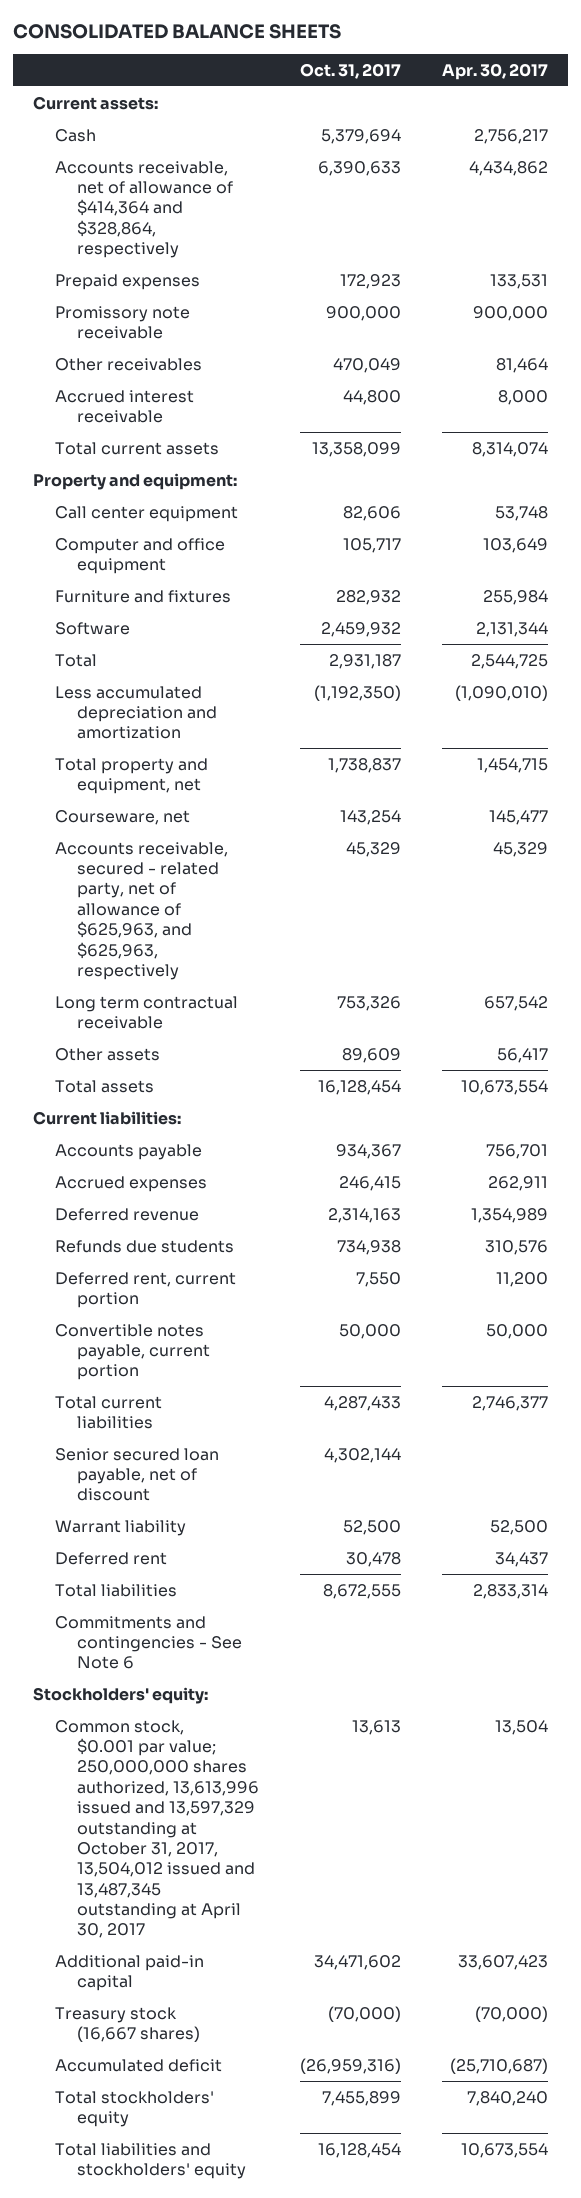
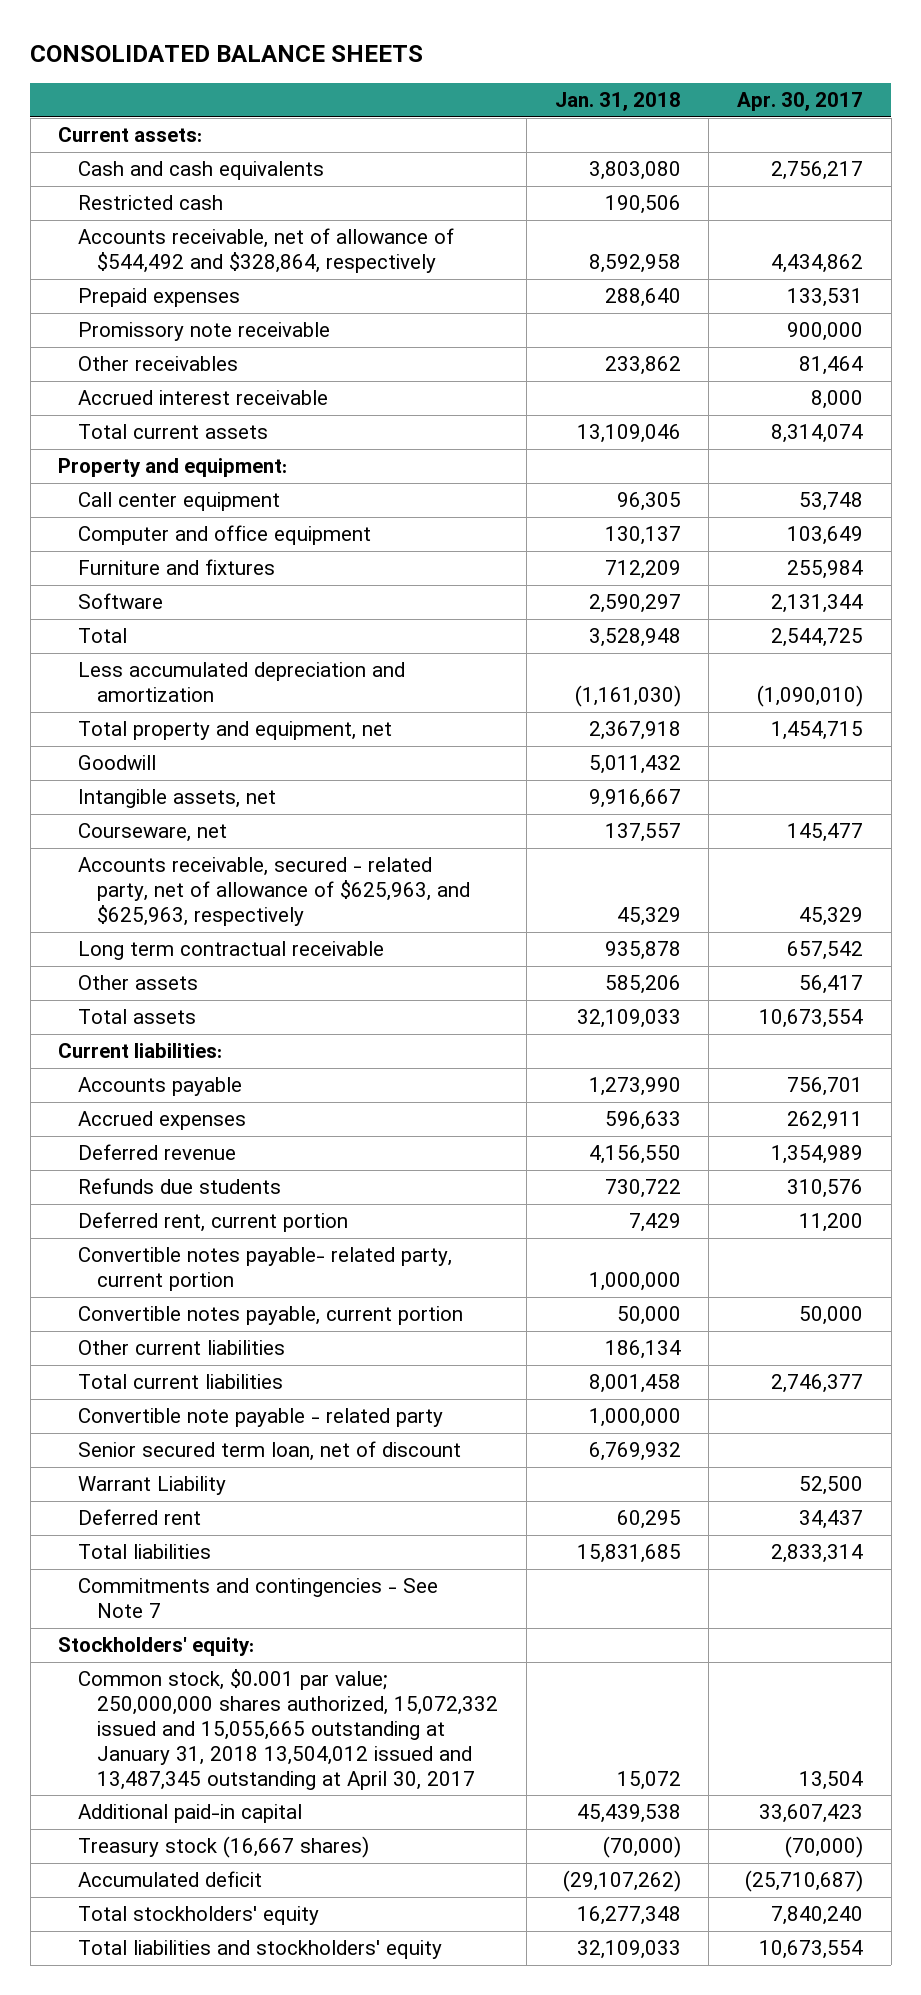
[299,62,401,79] Oct. 31, 2017 -> none
none -> [554,92,681,112] Jan. 31, 2018
[55,128,97,142] Cash -> [77,161,324,181] Cash and cash equivalents
none -> [77,195,223,211] Restricted cash
[55,160,234,259] Accounts receivable, net of allowance of $414,364 and $328,864, respectively -> [77,228,454,274] Accounts receivable, net of allowance of $544,492 and $328,864, respectively
none -> [77,755,156,771] Goodwill
none -> [77,789,276,809] Intangible assets, net
none -> [77,1247,452,1292] Convertible notes payable- related party, current portion
none -> [77,1340,285,1356] Other current liabilities
none -> [77,1408,443,1428] Convertible note payable - related party
[55,1447,220,1502] Senior secured loan payable, net of discount -> [77,1441,461,1462] Senior secured term loan, net of discount
[55,1519,187,1536] Warrant liability -> [77,1476,226,1496] Warrant Liability
[55,1615,243,1670] Commitments and contingencies - See Note 6 -> [77,1578,438,1619] Commitments and contingencies - See Note 7
[55,1719,260,1939] Common stock, $0.001 par value; 250,000,000 shares authorized, 13,613,996 issued and 13,597,329 outstanding at October 31, 2017, 13,504,012 issued and 13,487,345 outstanding at April 30, 2017 -> [77,1669,499,1790] Common stock, $0.001 par value; 250,000,000 shares authorized, 15,072,332 issued and 15,055,665 outstanding at January 31, 2018 13,504,012 issued and 13,487,345 outstanding at April 30, 2017

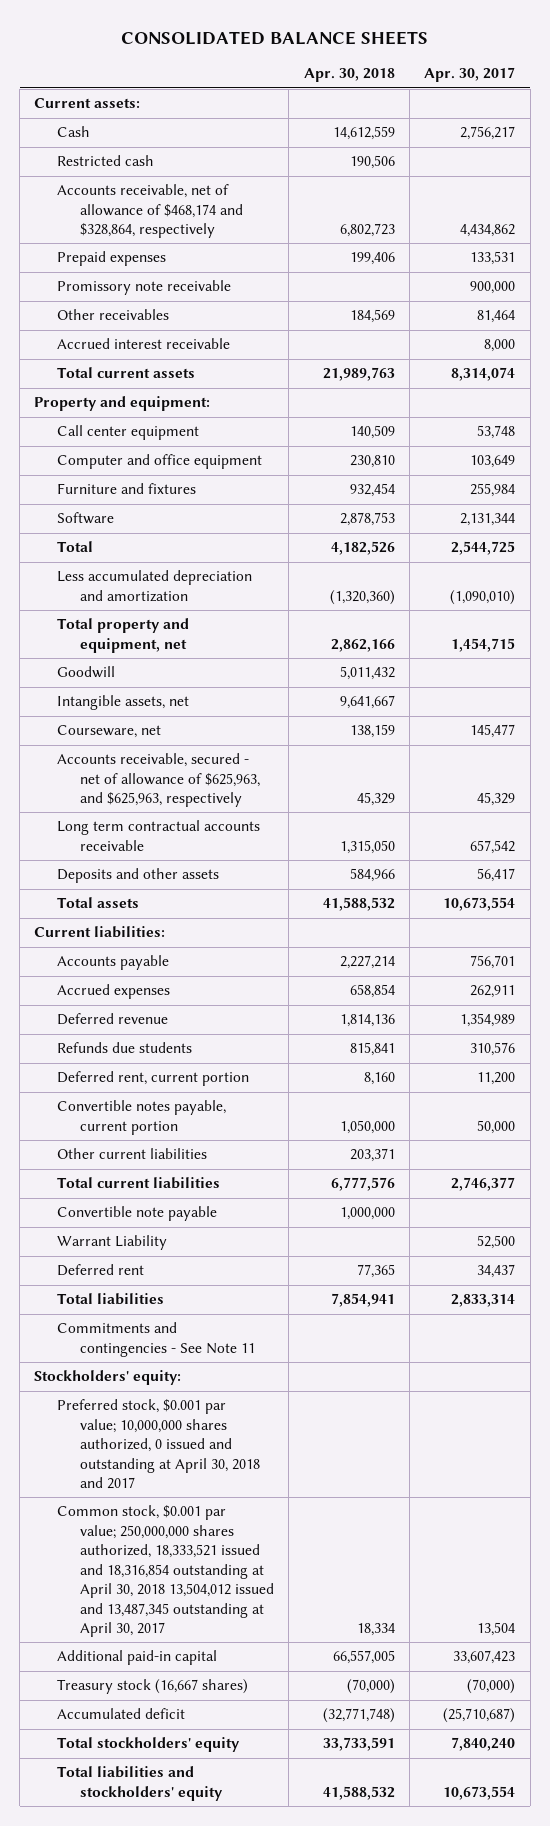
[554,92,681,112] Jan. 31, 2018 -> none
none -> [303,68,395,83] Apr. 30, 2018
[77,161,324,181] Cash and cash equivalents -> [57,126,91,138] Cash
[77,228,454,274] Accounts receivable, net of allowance of $544,492 and $328,864, respectively -> [57,184,243,239] Accounts receivable, net of allowance of $468,174 and $328,864, respectively
[77,857,471,926] Accounts receivable, secured - related party, net of allowance of $625,963, and $625,963, respectively -> [57,753,260,808] Accounts receivable, secured - net of allowance of $625,963, and $625,963, respectively
[77,941,384,961] Long term contractual receivable -> [57,820,261,851] Long term contractual accounts receivable
[77,975,198,991] Other assets -> [57,868,220,884] Deposits and other assets
[77,1247,452,1292] Convertible notes payable- related party, current portion -> none
[77,1441,461,1462] Senior secured term loan, net of discount -> none
[77,1408,443,1428] Convertible note payable - related party -> [57,1206,218,1222] Convertible note payable
[77,1578,438,1619] Commitments and contingencies - See Note 7 -> [57,1322,255,1357] Commitments and contingencies - See Note 11
none -> [57,1399,260,1490] Preferred stock, $0.001 par value; 10,000,000 shares authorized, 0 issued and outstanding at April 30, 2018 and 2017
[77,1669,499,1790] Common stock, $0.001 par value; 250,000,000 shares authorized, 15,072,332 issued and 15,055,665 outstanding at January 31, 2018 13,504,012 issued and 13,487,345 outstanding at April 30, 2017 -> [57,1505,274,1638] Common stock, $0.001 par value; 250,000,000 shares authorized, 18,333,521 issued and 18,316,854 outstanding at April 30, 2018 13,504,012 issued and 13,487,345 outstanding at April 30, 2017

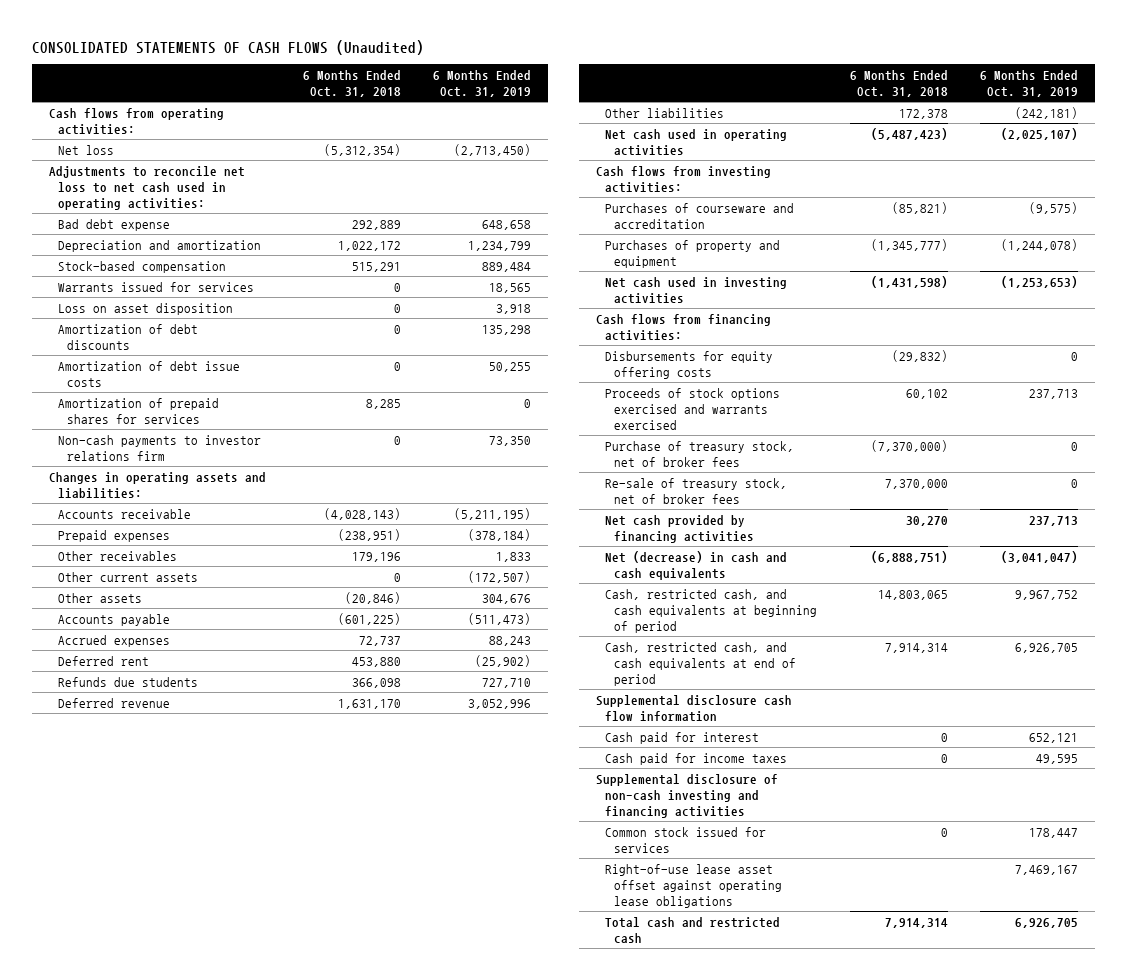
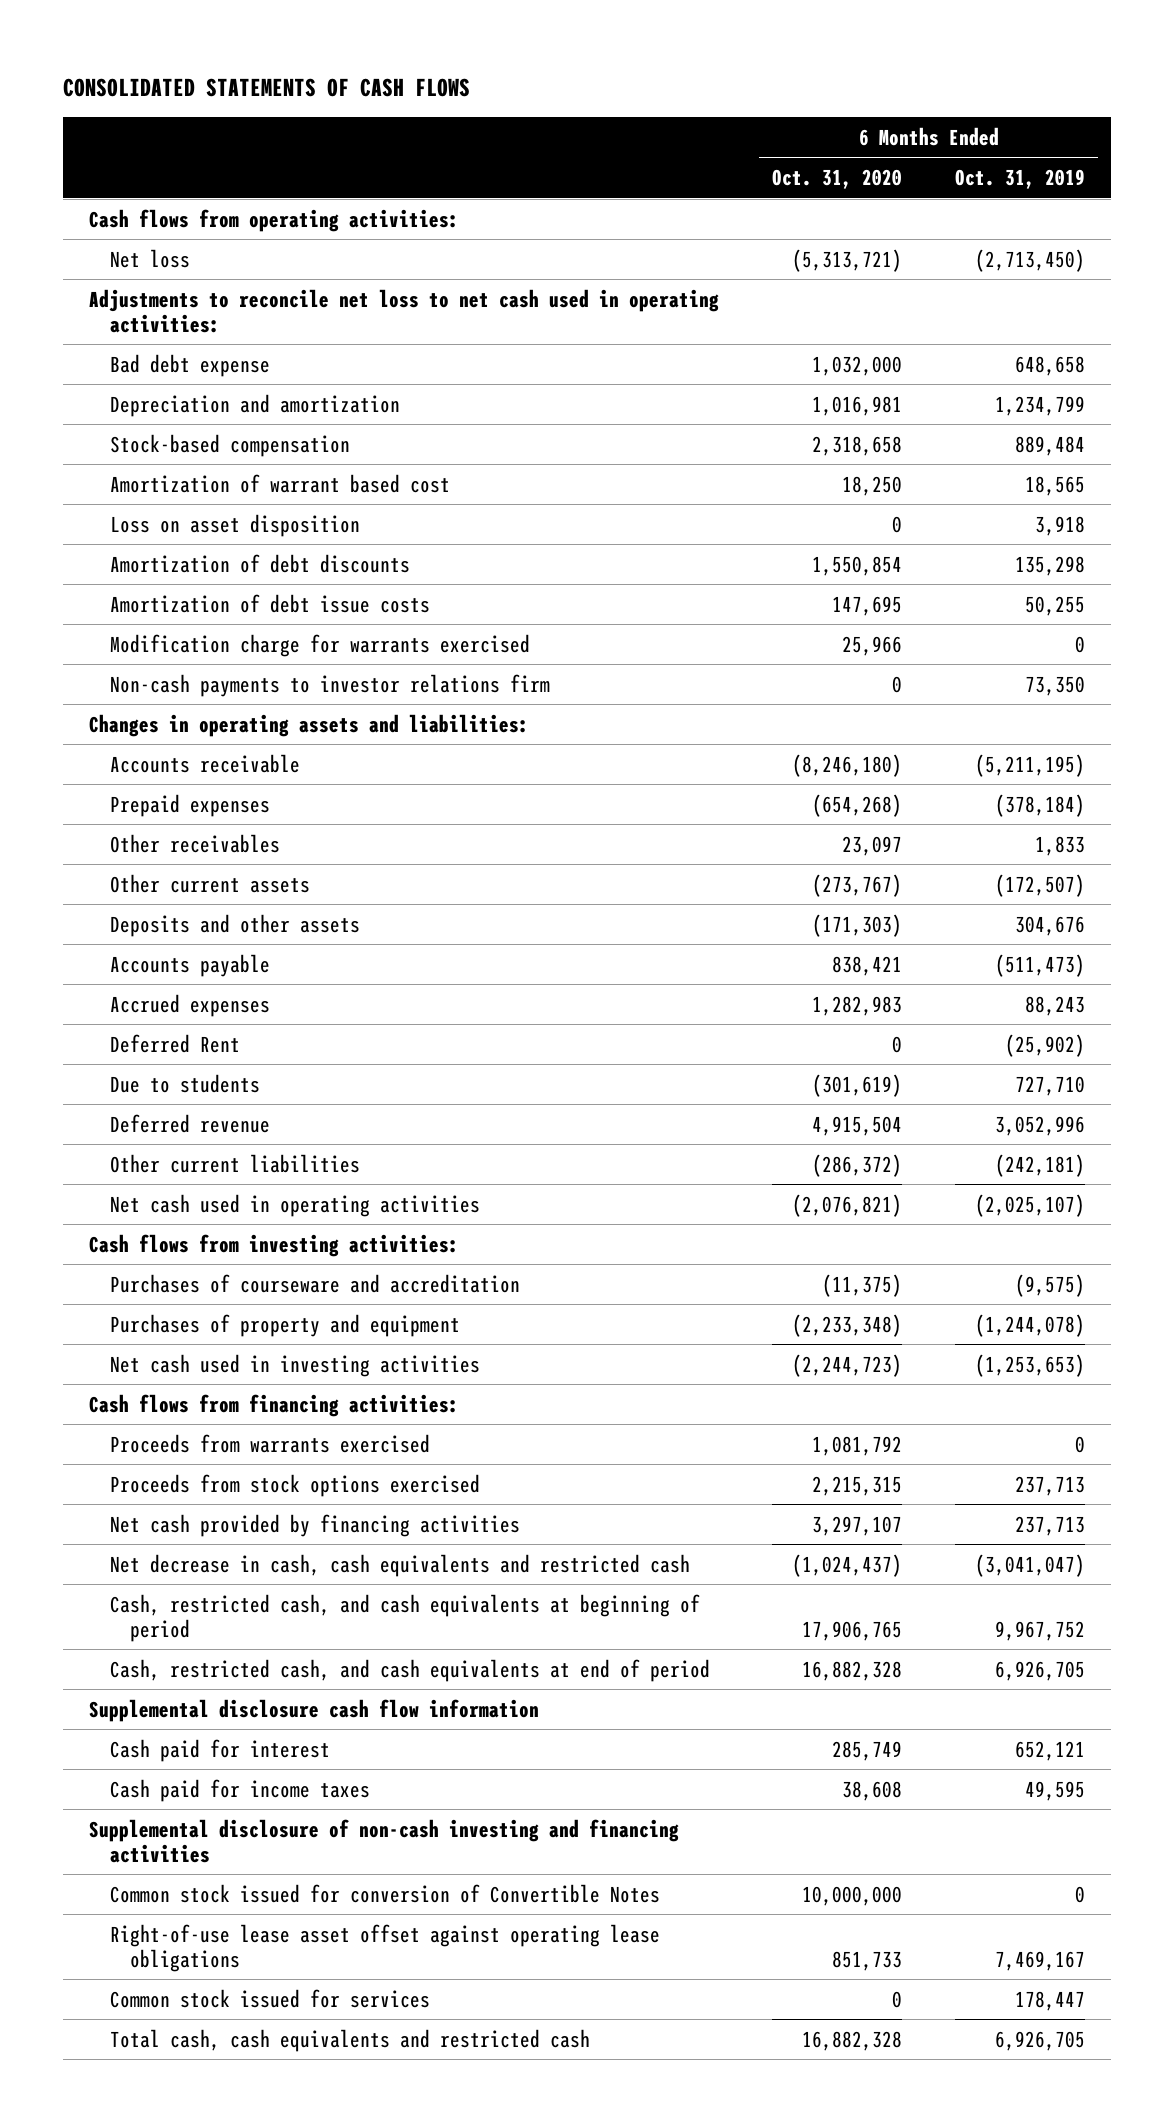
[32,39,425,55] CONSOLIDATED STATEMENTS OF CASH FLOWS (Unaudited) -> [62,78,470,98] CONSOLIDATED STATEMENTS OF CASH FLOWS
[302,69,401,97] 6 Months Ended Oct. 31, 2018 -> none
none -> [772,169,903,190] Oct. 31, 2020
[57,281,254,292] Warrants issued for services -> [109,473,450,493] Amortization of warrant based cost
[57,397,219,424] Amortization of prepaid shares for services -> none
none -> [109,633,530,657] Modification charge for warrants exercised
[57,592,142,603] Other assets -> [109,913,360,937] Deposits and other assets
[57,655,149,666] Deferred rent -> [109,1033,240,1053] Deferred Rent
[57,676,198,687] Refunds due students -> [109,1073,260,1093] Due to students
[604,107,724,118] Other liabilities -> [109,1153,360,1173] Other current liabilities
[604,350,773,379] Disbursements for equity offering costs -> none
[604,440,794,467] Purchase of treasury stock, net of broker fees -> none
[604,477,787,504] Re-sale of treasury stock, net of broker fees -> none
none -> [109,1433,430,1453] Proceeds from warrants exercised
[604,387,780,430] Proceeds of stock options exercised and warrants exercised -> [109,1473,480,1497] Proceeds from stock options exercised
[604,550,787,580] Net (decrease) in cash and cash equivalents -> [109,1553,690,1577] Net decrease in cash, cash equivalents and restricted cash
none -> [109,1883,660,1903] Common stock issued for conversion of Convertible Notes
[604,826,766,853] Common stock issued for services -> [109,1988,430,2008] Common stock issued for services
[604,916,780,943] Total cash and restricted cash -> [109,2028,590,2052] Total cash, cash equivalents and restricted cash

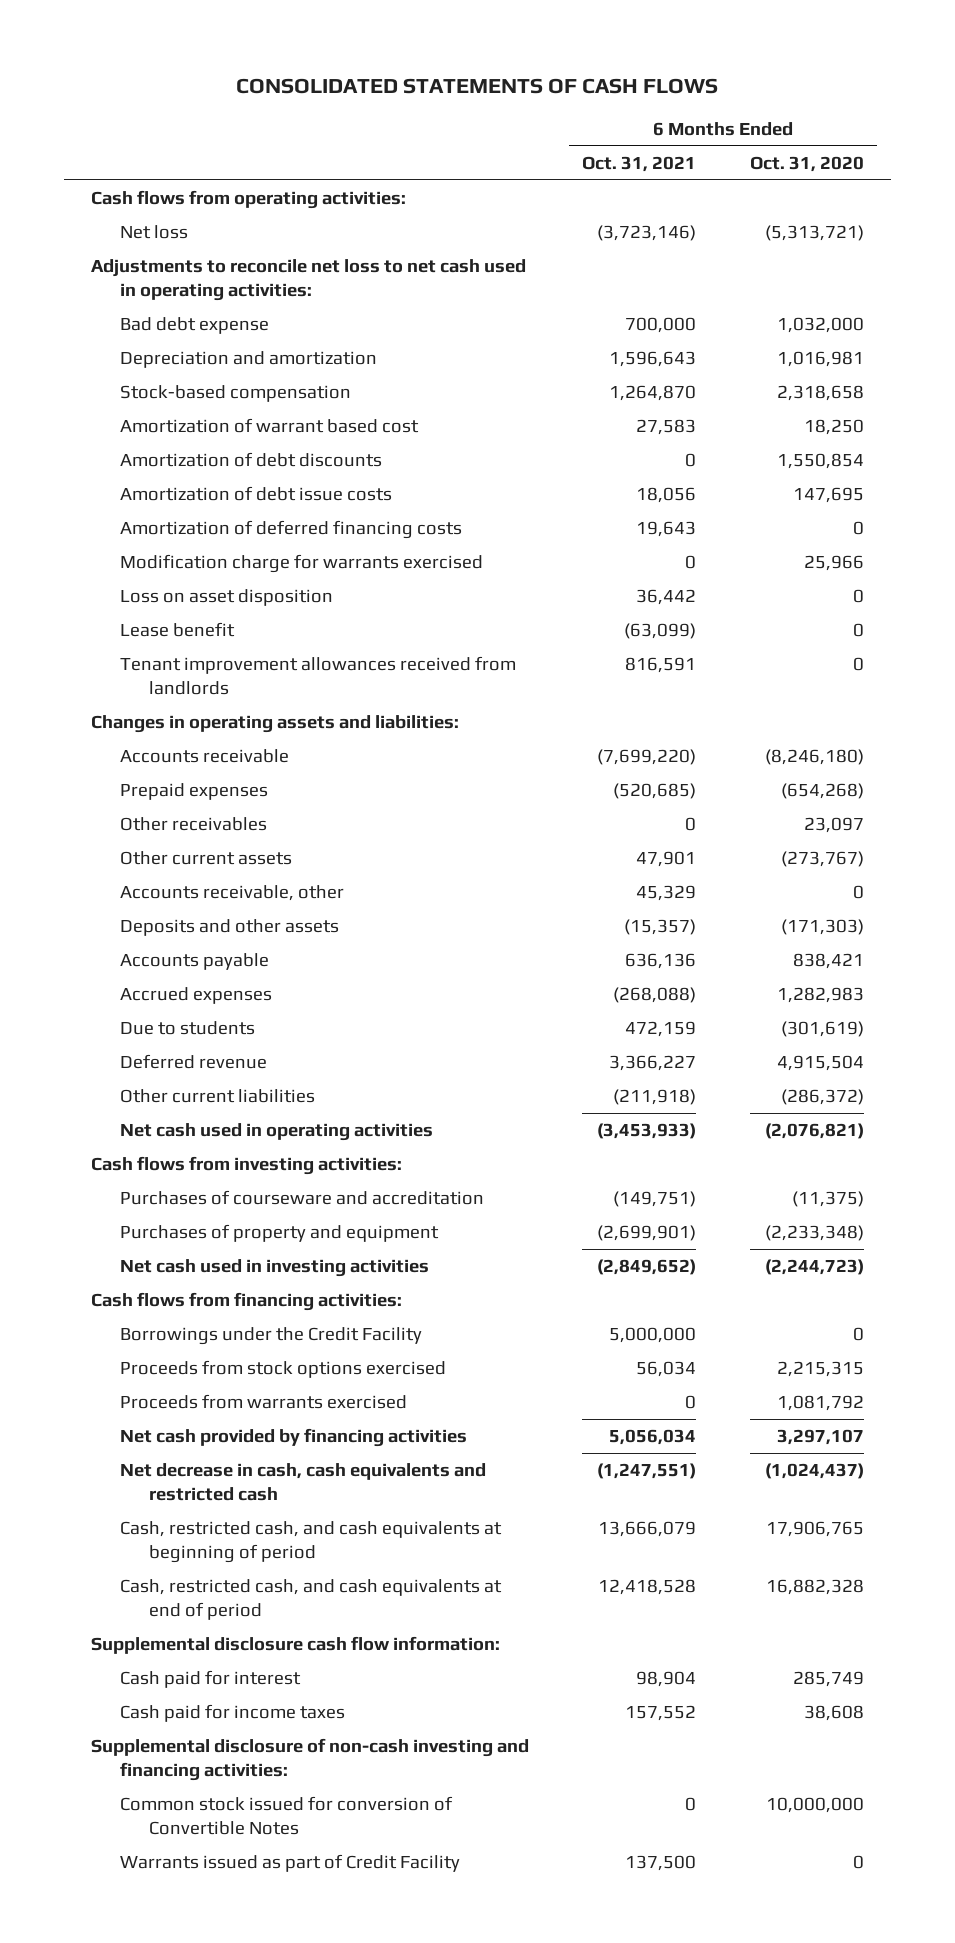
[954,169,1085,190] Oct. 31, 2019 -> none
none -> [582,155,697,172] Oct. 31, 2021
none -> [120,519,463,539] Amortization of deferred financing costs
[109,673,550,697] Non-cash payments to investor relations firm -> none
[109,513,360,537] Loss on asset disposition -> [120,588,334,606] Loss on asset disposition
none -> [120,621,236,637] Lease benefit
none -> [120,655,517,696] Tenant improvement allowances received from landlords
none -> [120,884,345,901] Accounts receivable, other
[109,1033,240,1053] Deferred Rent -> none
none -> [120,1326,423,1345] Borrowings under the Credit Facility
[109,1433,430,1453] Proceeds from warrants exercised -> [120,1393,408,1409] Proceeds from warrants exercised
[89,1698,540,1722] Supplemental disclosure cash flow information -> [90,1635,500,1654] Supplemental disclosure cash flow information:
[89,1818,680,1863] Supplemental disclosure of non-cash investing and financing activities -> [90,1737,529,1782] Supplemental disclosure of non-cash investing and financing activities:
[109,1923,660,1972] Right-of-use lease asset offset against operating lease obligations -> none
[109,1988,430,2008] Common stock issued for services -> none
[109,2028,590,2052] Total cash, cash equivalents and restricted cash -> none
none -> [120,1853,461,1872] Warrants issued as part of Credit Facility

